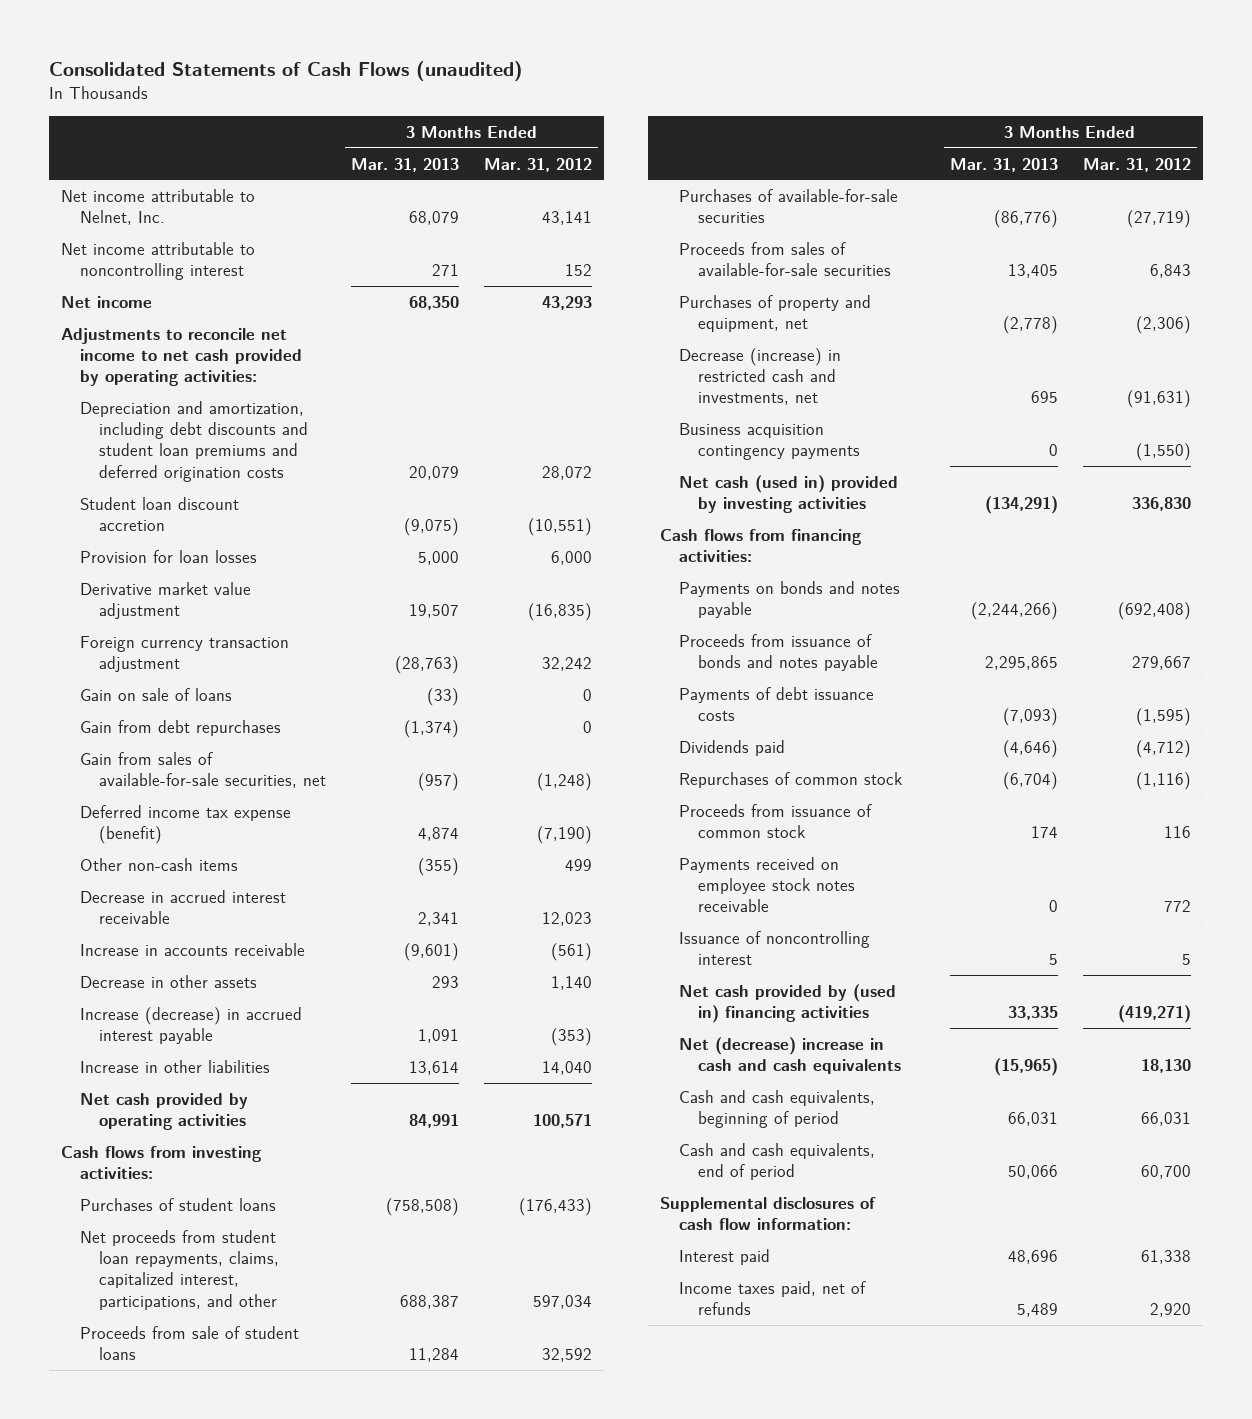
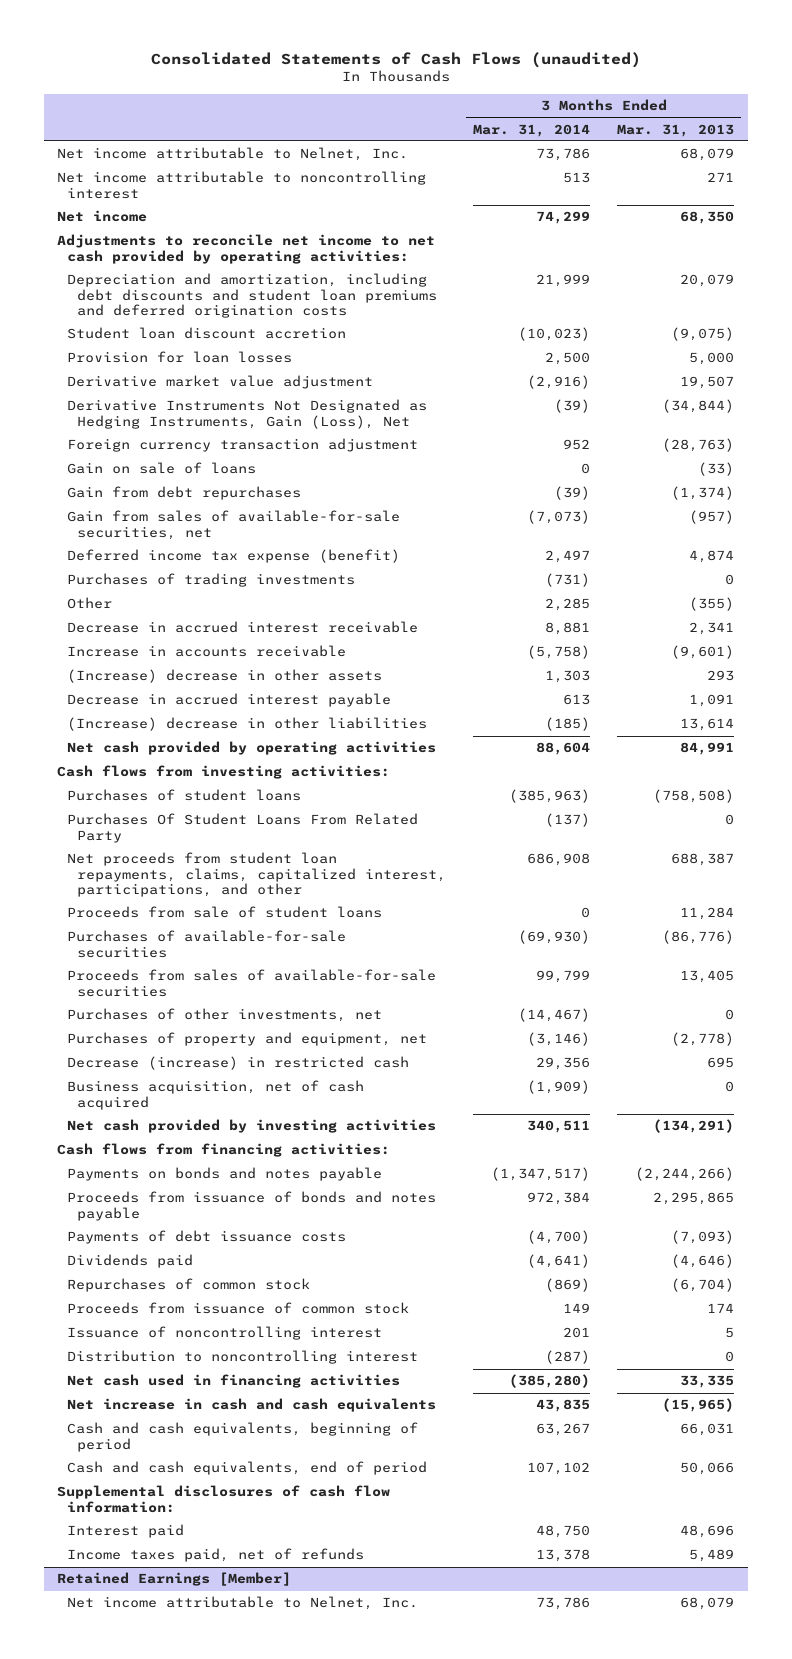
[483,157,592,172] Mar. 31, 2012 -> none
none -> [473,123,591,137] Mar. 31, 2014
none -> [67,399,428,429] Derivative Instruments Not Designated as Hedging Instruments, Gain (Loss), Net
none -> [67,573,356,588] Purchases of trading investments
[80,857,239,871] Other non-cash items -> [67,597,113,610] Other
[80,974,258,988] Decrease in other assets -> [67,669,383,684] (Increase) decrease in other assets
[80,1006,303,1045] Increase (decrease) in accrued interest payable -> [67,693,392,708] Decrease in accrued interest payable
[80,1059,271,1073] Increase in other liabilities -> [67,717,428,732] (Increase) decrease in other liabilities
none -> [67,813,419,843] Purchases Of Student Loans From Related Party
none -> [67,1008,383,1023] Purchases of other investments, net
[678,422,860,461] Business acquisition contingency payments -> none
[678,347,841,406] Decrease (increase) in restricted cash and investments, net -> [67,1056,410,1071] Decrease (increase) in restricted cash
none -> [67,1080,365,1110] Business acquisition, net of cash acquired
[678,474,898,514] Net cash (used in) provided by investing activities -> [67,1119,437,1134] Net cash provided by investing activities
[678,856,855,913] Payments received on employee stock notes receivable -> none
none -> [67,1350,419,1365] Distribution to noncontrolling interest
[678,983,896,1024] Net cash provided by (used in) financing activities -> [67,1374,401,1389] Net cash used in financing activities
[678,1036,901,1075] Net (decrease) increase in cash and cash equivalents -> [67,1398,437,1413] Net increase in cash and cash equivalents
none -> [57,1572,292,1587] Retained Earnings [Member]
none -> [67,1596,419,1611] Net income attributable to Nelnet, Inc.

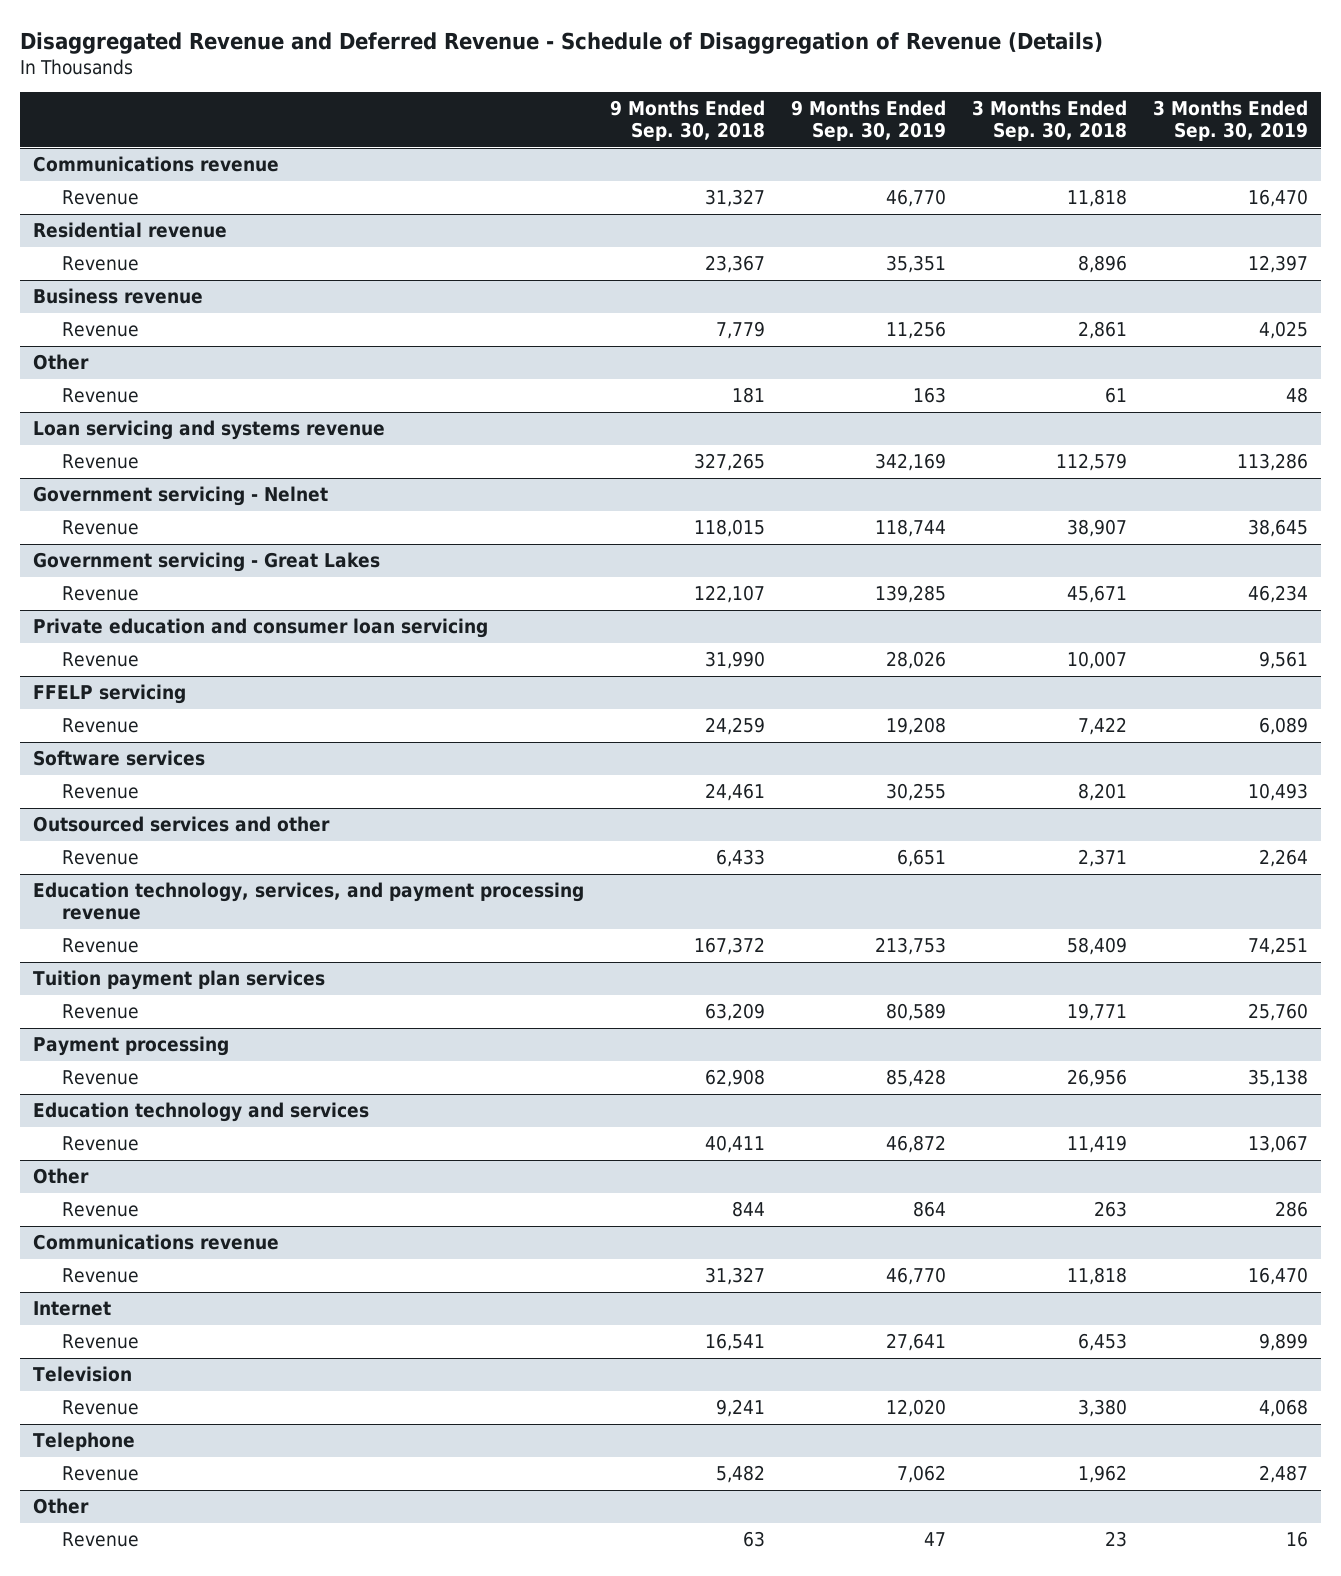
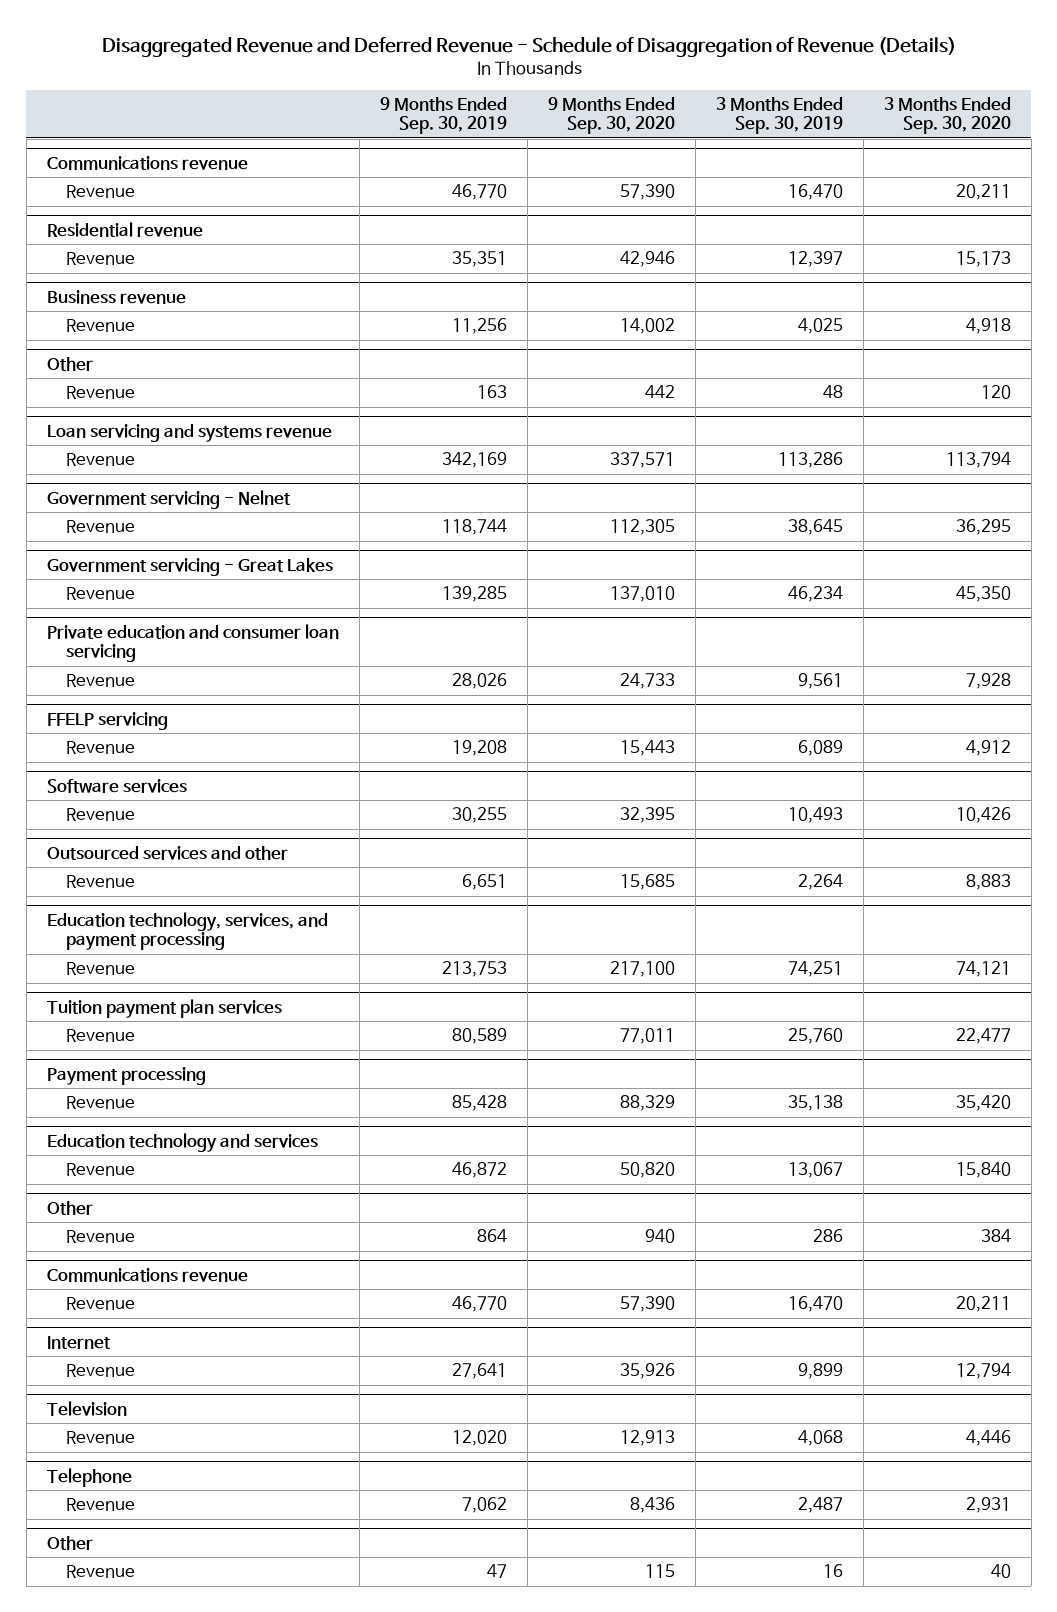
[609,100,765,142] 9 Months Ended Sep. 30, 2018 -> none
[972,100,1128,142] 3 Months Ended Sep. 30, 2018 -> none
none -> [547,97,675,135] 9 Months Ended Sep. 30, 2020
none -> [883,97,1011,135] 3 Months Ended Sep. 30, 2020
[32,882,584,921] Education technology, services, and payment processing revenue -> [46,911,328,951] Education technology, services, and payment processing

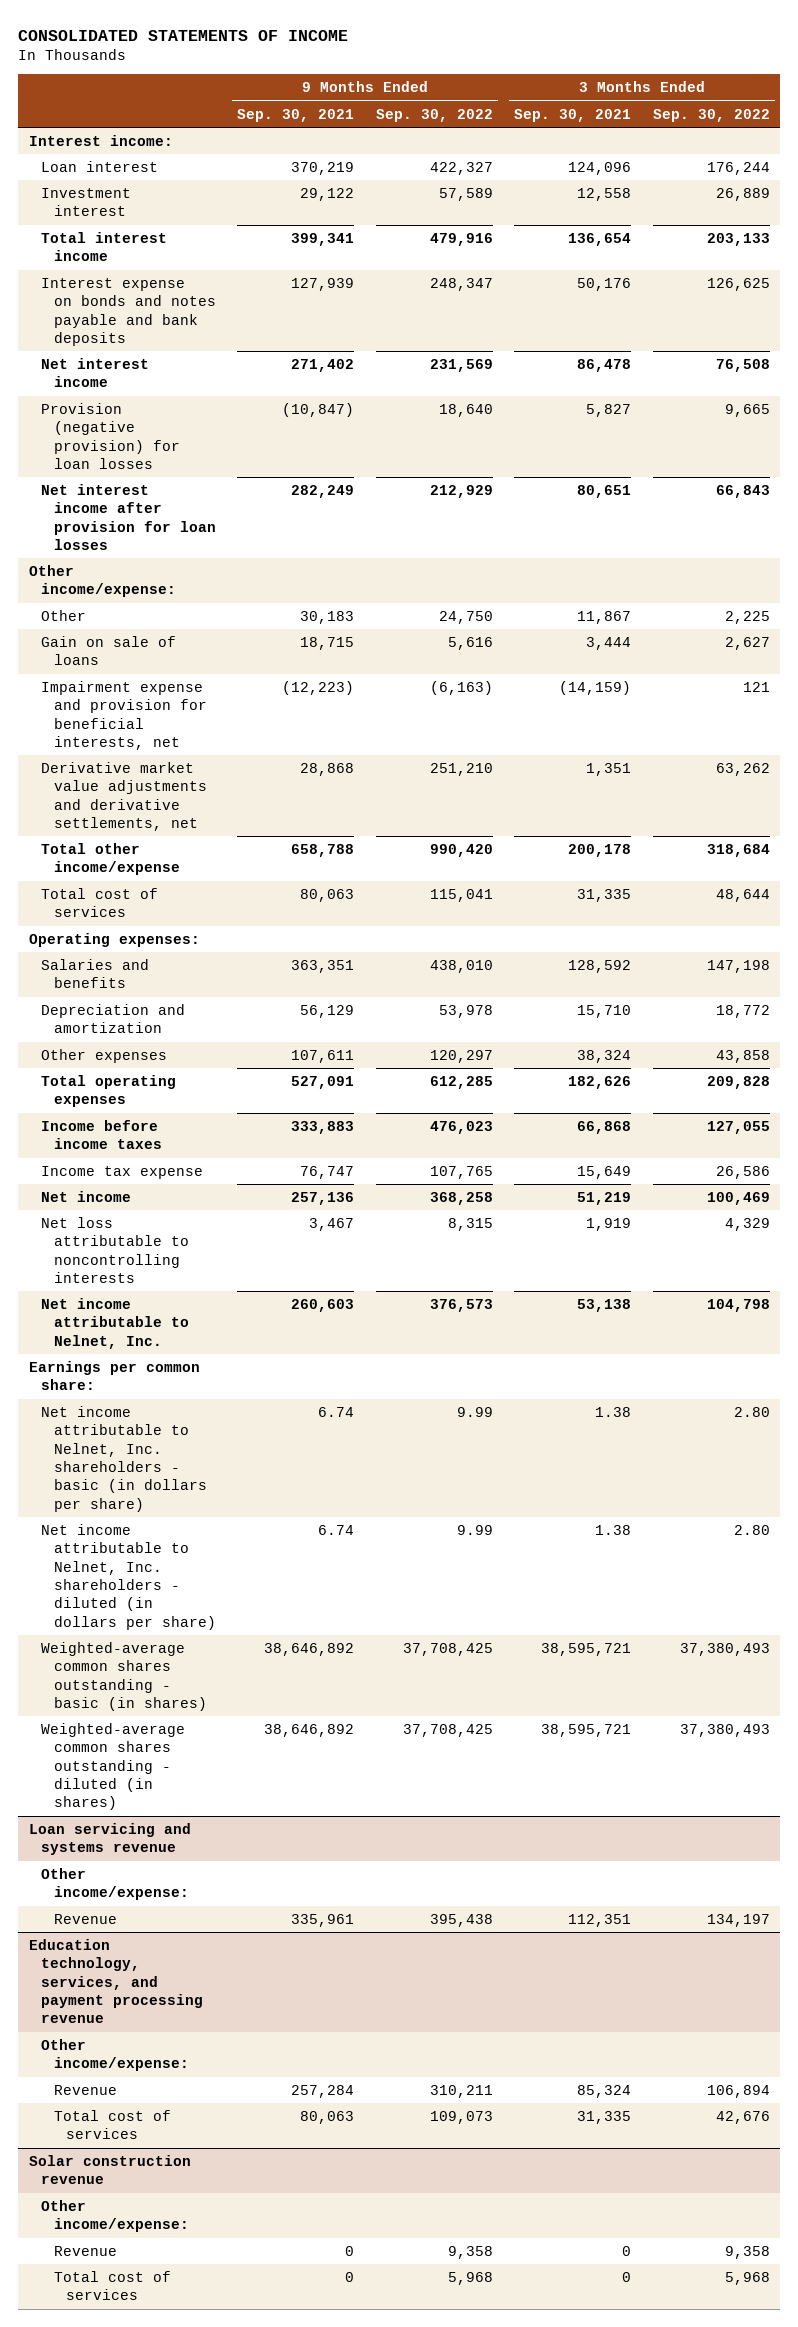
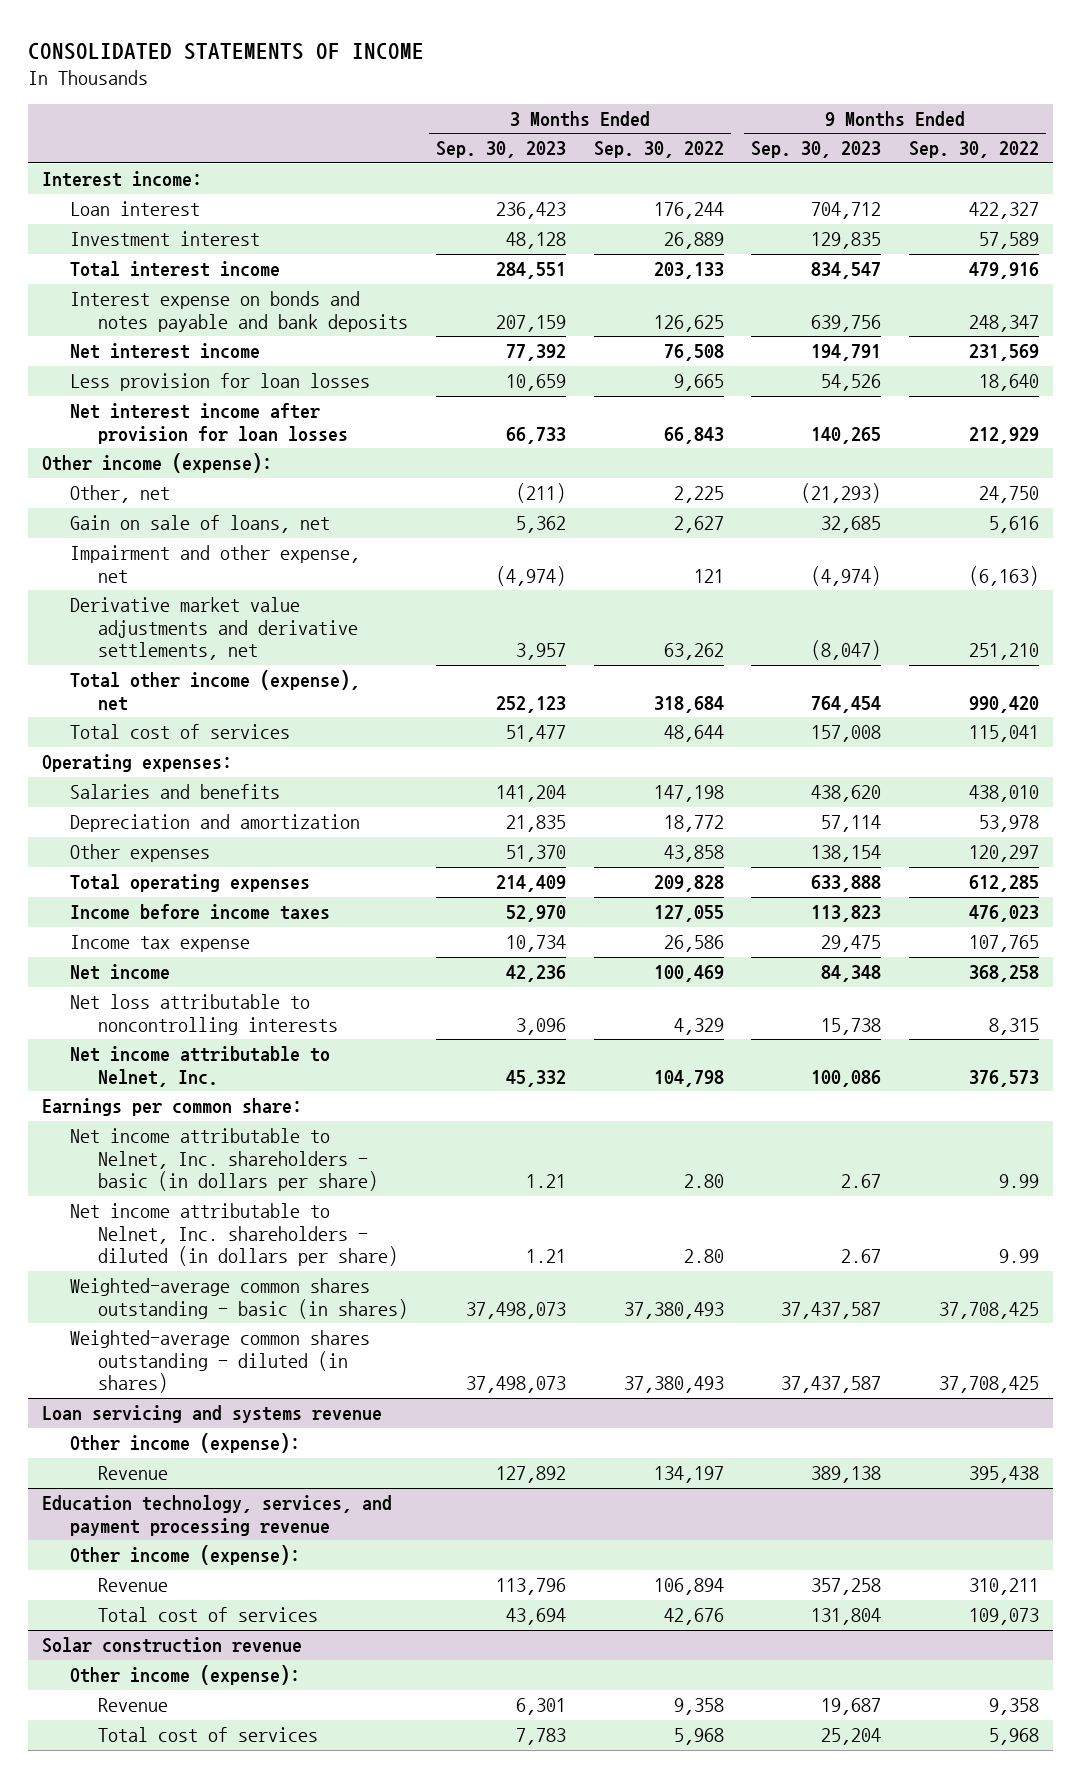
[237,108,355,122] Sep. 30, 2021 -> none
[514,108,632,122] Sep. 30, 2021 -> none
none -> [435,141,566,159] Sep. 30, 2023
none -> [751,141,882,159] Sep. 30, 2023
[41,402,180,469] Provision (negative provision) for loan losses -> [69,373,370,392] Less provision for loan losses
[28,564,177,598] Other income/expense: -> [41,453,272,474] Other income (expense):
[41,609,87,621] Other -> [69,485,170,504] Other, net
[41,635,177,666] Gain on sale of loans -> [69,515,330,534] Gain on sale of loans, net
[41,680,207,750] Impairment expense and provision for beneficial interests, net -> [69,545,360,583] Impairment and other expense, net
[41,842,180,876] Total other income/expense -> [69,670,360,711] Total other income (expense), net
[41,1867,189,1901] Other income/expense: -> [69,1433,300,1454] Other income (expense):
[41,2038,189,2072] Other income/expense: -> [69,1545,300,1566] Other income (expense):
[41,2199,189,2233] Other income/expense: -> [69,1665,300,1686] Other income (expense):

